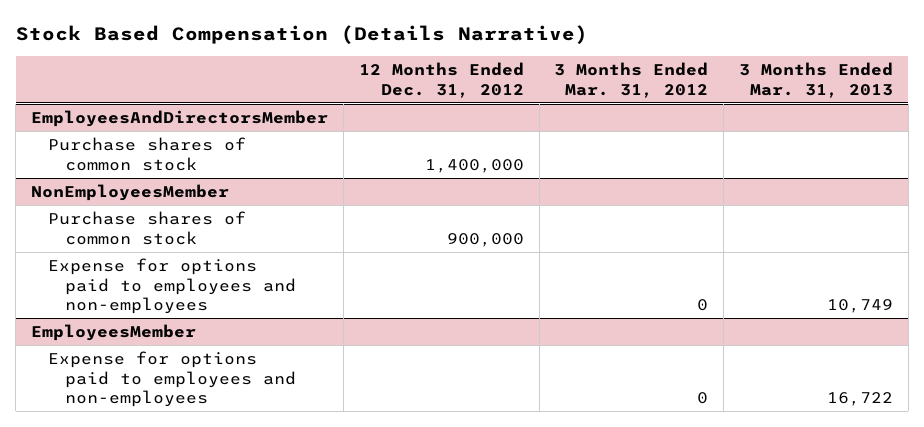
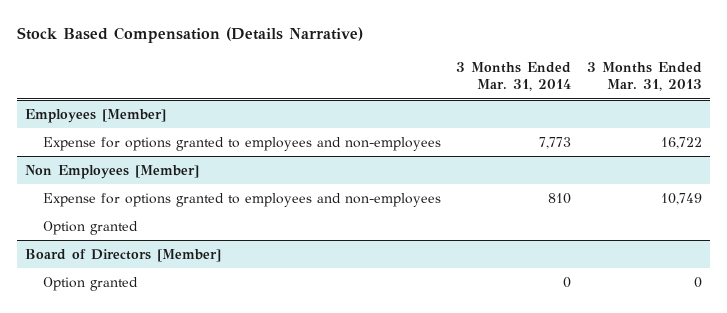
[358,62,524,98] 12 Months Ended Dec. 31, 2012 -> none
[554,62,709,98] 3 Months Ended Mar. 31, 2012 -> none
none -> [456,61,572,92] 3 Months Ended Mar. 31, 2014
[31,110,329,128] EmployeesAndDirectorsMember -> none
[48,137,247,171] Purchase shares of common stock -> none
[31,184,230,202] NonEmployeesMember -> none
[48,211,247,245] Purchase shares of common stock -> none
[48,258,297,315] Expense for options paid to employees and non-employees -> none
[31,324,197,342] EmployeesMember -> none
[48,351,297,408] Expense for options paid to employees and non-employees -> none
none -> [24,109,166,124] Employees [Member]
none -> [42,137,441,152] Expense for options granted to employees and non-employees
none -> [24,165,199,180] Non Employees [Member]
none -> [42,193,441,208] Expense for options granted to employees and non-employees
none -> [42,221,138,236] Option granted
none -> [24,249,221,263] Board of Directors [Member]
none -> [42,277,138,292] Option granted

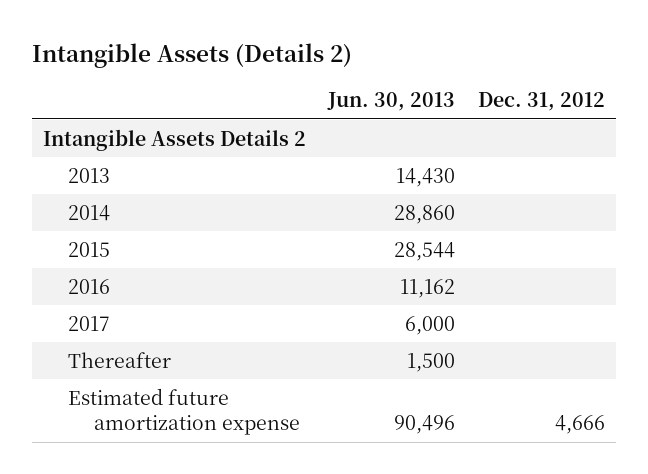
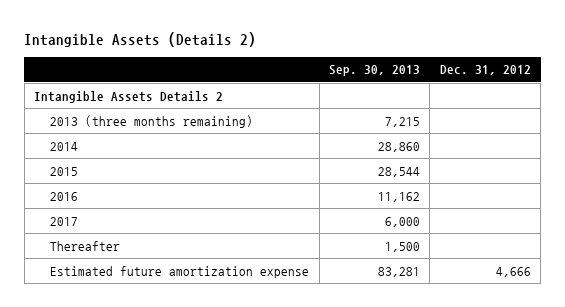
[327,91,456,111] Jun. 30, 2013 -> none
none -> [329,65,421,77] Sep. 30, 2013
[68,167,111,183] 2013 -> [50,114,254,128] 2013 (three months remaining)

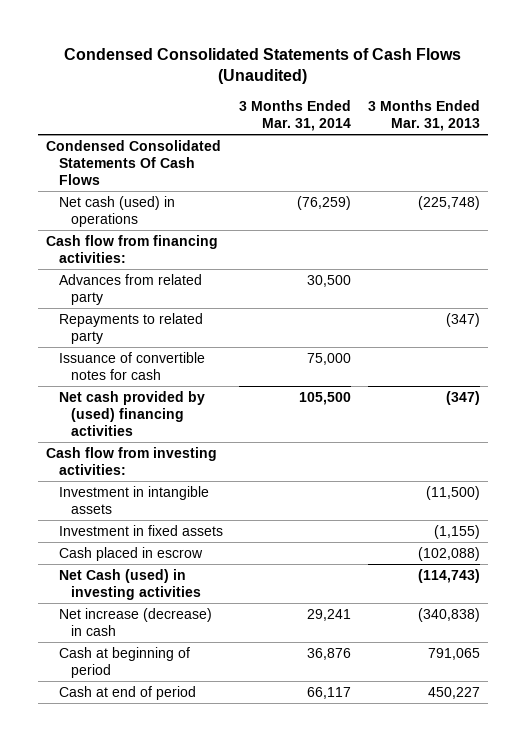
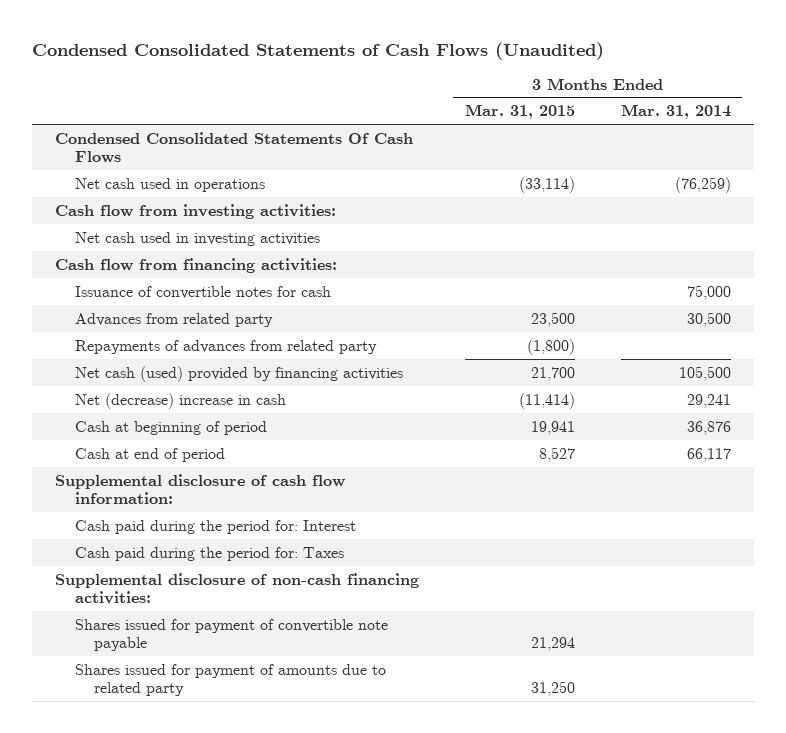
[368,100,481,132] 3 Months Ended Mar. 31, 2013 -> none
none -> [464,104,575,120] Mar. 31, 2015
[58,195,175,227] Net cash (used) in operations -> [74,177,265,192] Net cash used in operations
[46,446,218,475] Cash flow from investing activities: -> [54,203,336,219] Cash flow from investing activities:
none -> [74,231,320,246] Net cash used in investing activities
[58,312,203,344] Repayments to related party -> none
[58,485,209,514] Investment in intangible assets -> none
[58,524,223,536] Investment in fixed assets -> none
[58,546,203,561] Cash placed in escrow -> none
[58,568,202,600] Net Cash (used) in investing activities -> none
[58,273,202,305] Advances from related party -> [74,312,273,327] Advances from related party
none -> [74,339,377,354] Repayments of advances from related party
[58,390,205,437] Net cash provided by (used) financing activities -> [74,365,403,382] Net cash (used) provided by financing activities
[58,607,212,636] Net increase (decrease) in cash -> [74,392,286,409] Net (decrease) increase in cash
none -> [54,473,345,505] Supplemental disclosure of cash flow information:
none -> [74,519,356,534] Cash paid during the period for: Interest
none -> [74,546,344,561] Cash paid during the period for: Taxes
none -> [54,572,419,605] Supplemental disclosure of non-cash financing activities:
none -> [74,618,388,652] Shares issued for payment of convertible note payable
none -> [74,663,386,697] Shares issued for payment of amounts due to related party

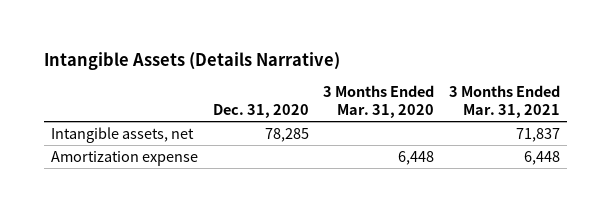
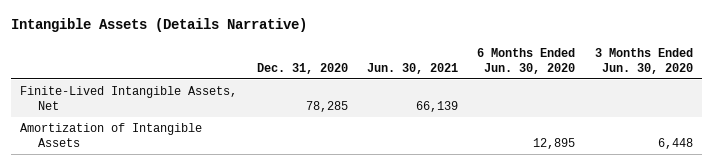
[323,85,435,119] 3 Months Ended Mar. 31, 2020 -> none
[448,85,560,119] 3 Months Ended Mar. 31, 2021 -> none
none -> [366,62,458,74] Jun. 30, 2021
none -> [477,47,576,74] 6 Months Ended Jun. 30, 2020
none -> [594,47,693,74] 3 Months Ended Jun. 30, 2020
[50,126,194,143] Intangible assets, net -> [20,86,238,111] Finite-Lived Intangible Assets, Net
[50,150,198,166] Amortization expense -> [20,123,203,148] Amortization of Intangible Assets

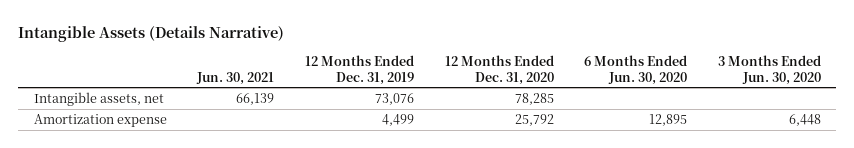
[256,62,348,74] Dec. 31, 2020 -> none
none -> [304,55,414,85] 12 Months Ended Dec. 31, 2019
none -> [444,55,554,85] 12 Months Ended Dec. 31, 2020
[20,86,238,111] Finite-Lived Intangible Assets, Net -> [33,92,164,107] Intangible assets, net
[20,123,203,148] Amortization of Intangible Assets -> [33,114,167,128] Amortization expense

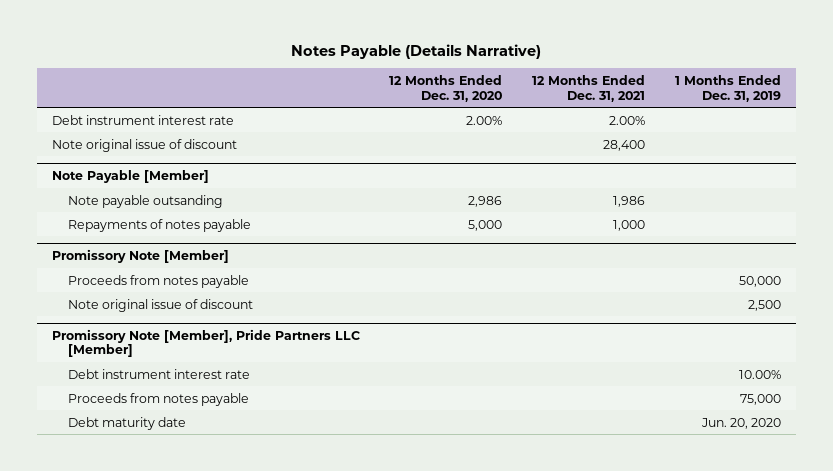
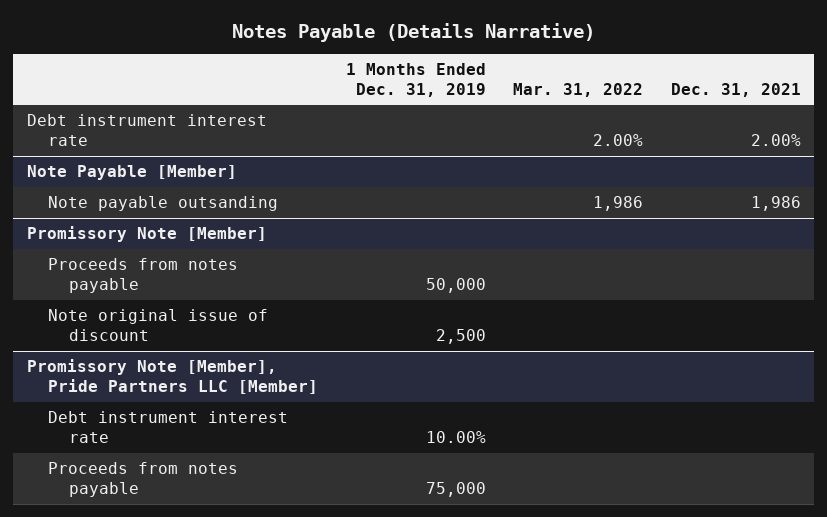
[389,75,503,102] 12 Months Ended Dec. 31, 2020 -> none
[532,75,646,102] 12 Months Ended Dec. 31, 2021 -> none
none -> [513,82,644,97] Mar. 31, 2022
none -> [670,82,801,97] Dec. 31, 2021
[51,138,237,152] Note original issue of discount -> none
[67,218,251,232] Repayments of notes payable -> none
[67,416,186,430] Debt maturity date -> none

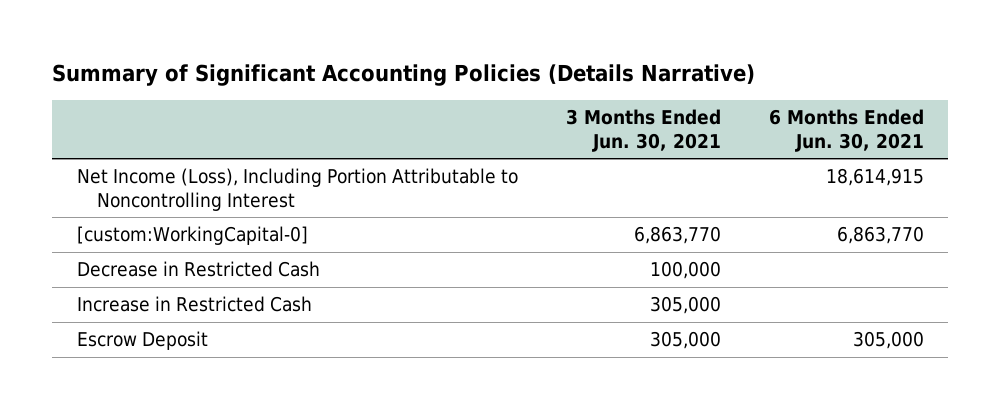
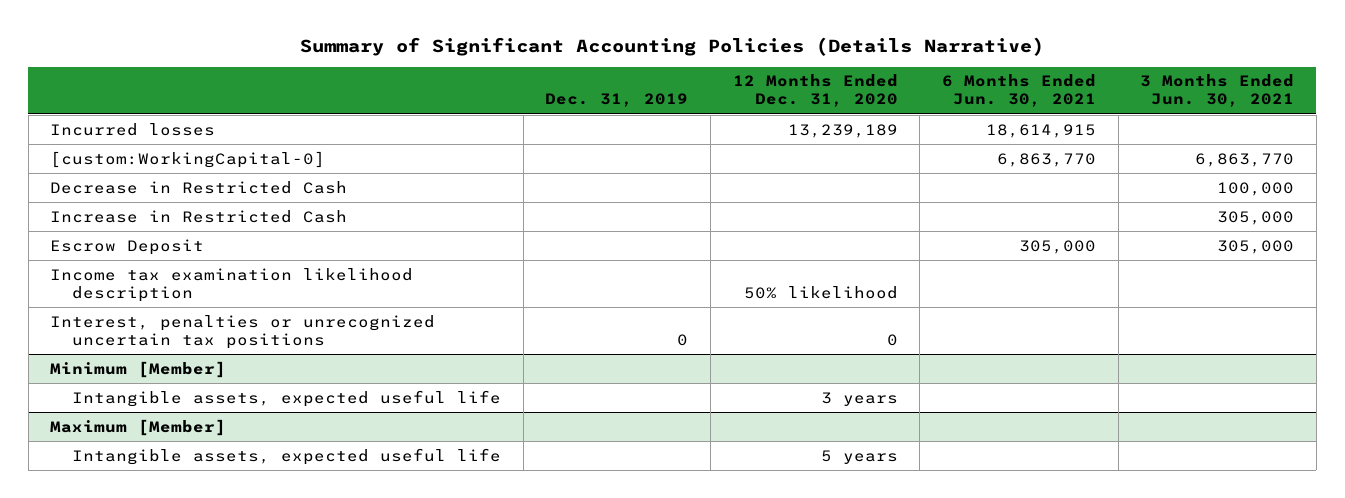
none -> [545,93,689,108] Dec. 31, 2019
none -> [732,74,898,108] 12 Months Ended Dec. 31, 2020
[76,168,518,212] Net Income (Loss), Including Portion Attributable to Noncontrolling Interest -> [50,122,216,136] Incurred losses
none -> [50,267,414,302] Income tax examination likelihood description
none -> [50,314,436,349] Interest, penalties or unrecognized uncertain tax positions
none -> [50,360,227,378] Minimum [Member]
none -> [71,389,501,407] Intangible assets, expected useful life
none -> [50,418,227,436] Maximum [Member]
none -> [71,447,501,465] Intangible assets, expected useful life

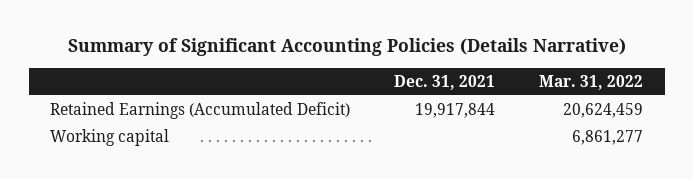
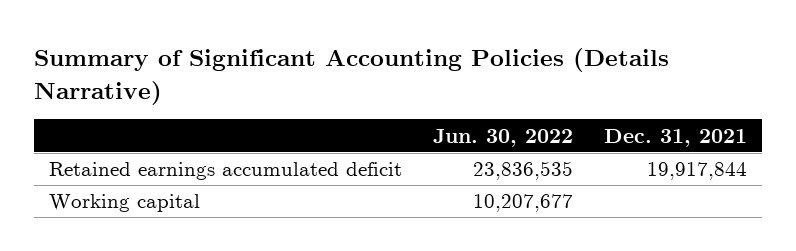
[538,74,643,90] Mar. 31, 2022 -> none
none -> [432,128,573,147] Jun. 30, 2022
[50,101,351,119] Retained Earnings (Accumulated Deficit) -> [49,162,403,181] Retained earnings accumulated deficit

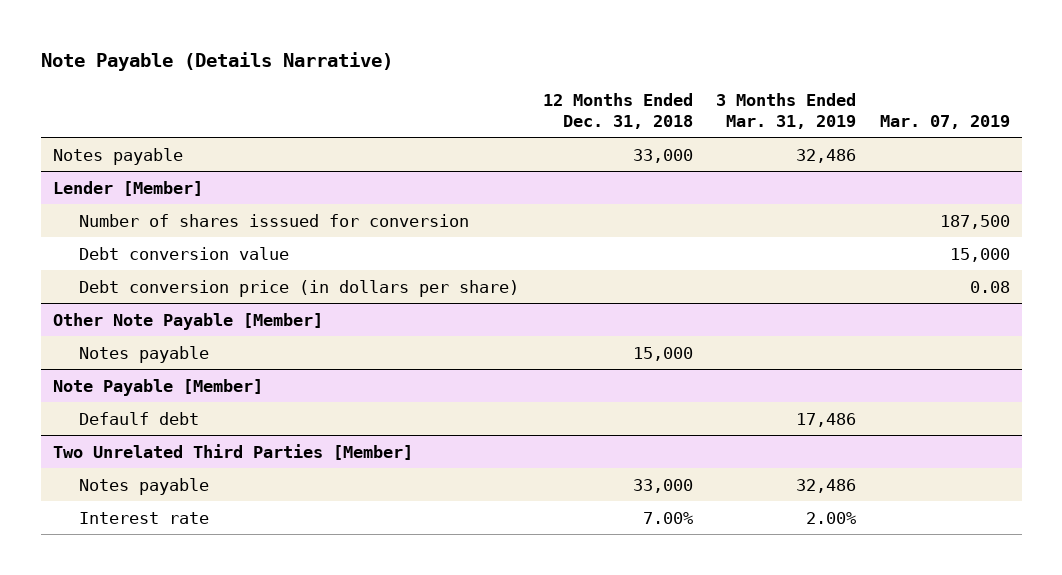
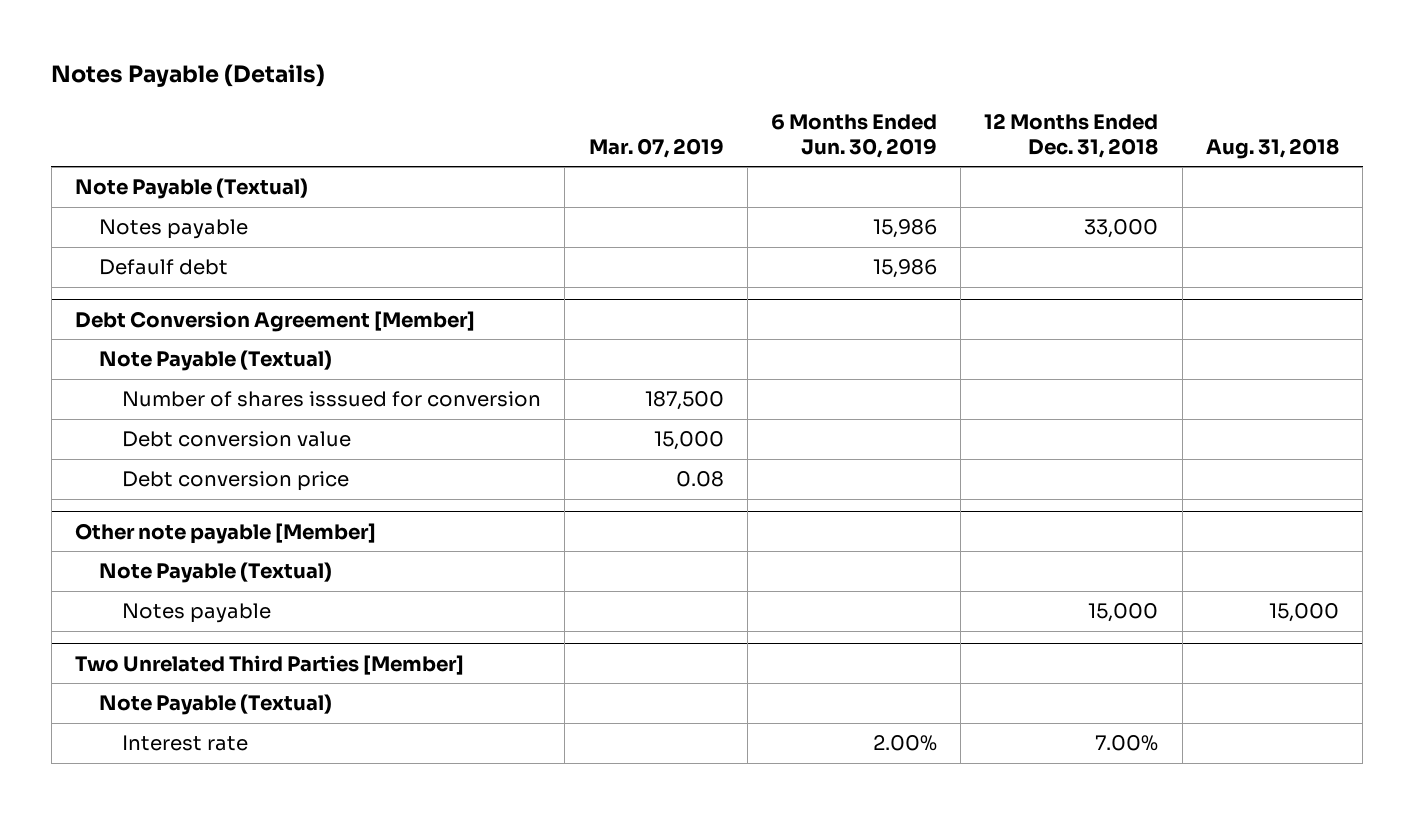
[40,51,393,71] Note Payable (Details Narrative) -> [51,63,326,87] Notes Payable (Details)
[716,93,857,129] 3 Months Ended Mar. 31, 2019 -> none
none -> [771,113,938,158] 6 Months Ended Jun. 30, 2019
none -> [1205,137,1339,159] Aug. 31, 2018
none -> [74,178,308,200] Note Payable (Textual)
none -> [98,259,228,276] Defaulf debt
[52,180,203,196] Lender [Member] -> [74,310,475,332] Debt Conversion Agreement [Member]
none -> [98,350,332,372] Note Payable (Textual)
[78,279,519,297] Debt conversion price (in dollars per share) -> [122,471,350,492] Debt conversion price
[52,312,323,330] Other Note Payable [Member] -> [74,522,376,544] Other note payable [Member]
none -> [98,562,332,584] Note Payable (Textual)
[52,378,263,396] Note Payable [Member] -> none
[78,411,199,425] Defaulf debt -> none
[78,477,209,495] Notes payable -> none
none -> [98,694,332,716] Note Payable (Textual)

